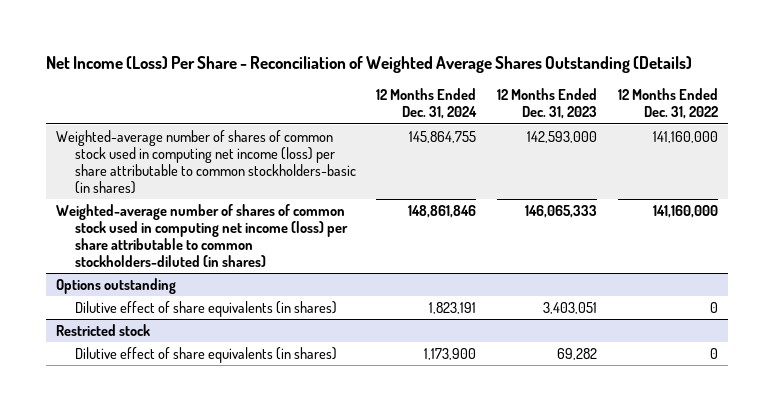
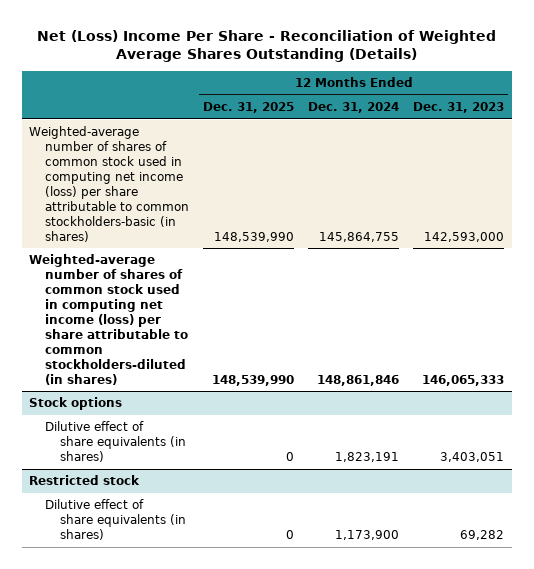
[46,55,693,73] Net Income (Loss) Per Share - Reconciliation of Weighted Average Shares Outstanding (Details) -> [36,29,496,63] Net (Loss) Income Per Share - Reconciliation of Weighted Average Shares Outstanding (Details)
[617,88,718,120] 12 Months Ended Dec. 31, 2022 -> none
none -> [203,102,295,114] Dec. 31, 2025
[56,278,177,295] Options outstanding -> [29,397,123,411] Stock options

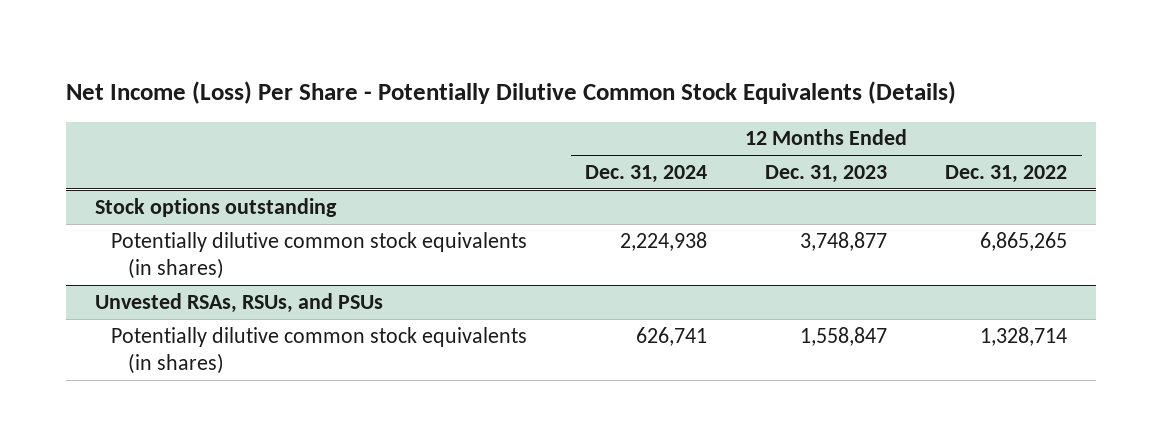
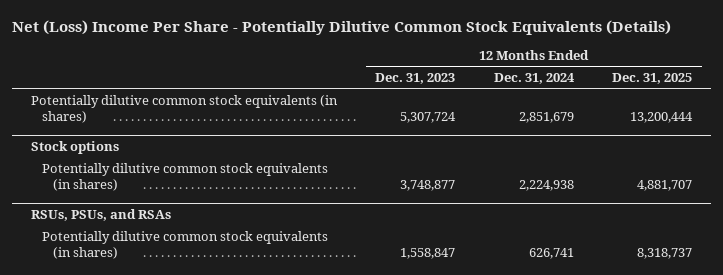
[66,80,957,104] Net Income (Loss) Per Share - Potentially Dilutive Common Stock Equivalents (Details) -> [11,19,671,35] Net (Loss) Income Per Share - Potentially Dilutive Common Stock Equivalents (Details)
[945,165,1068,184] Dec. 31, 2022 -> none
none -> [611,72,692,84] Dec. 31, 2025
none -> [30,94,338,123] Potentially dilutive common stock equivalents (in shares)
[95,197,338,217] Stock options outstanding -> [30,140,119,154] Stock options
[95,292,384,313] Unvested RSAs, RSUs, and PSUs -> [30,208,171,221] RSUs, PSUs, and RSAs

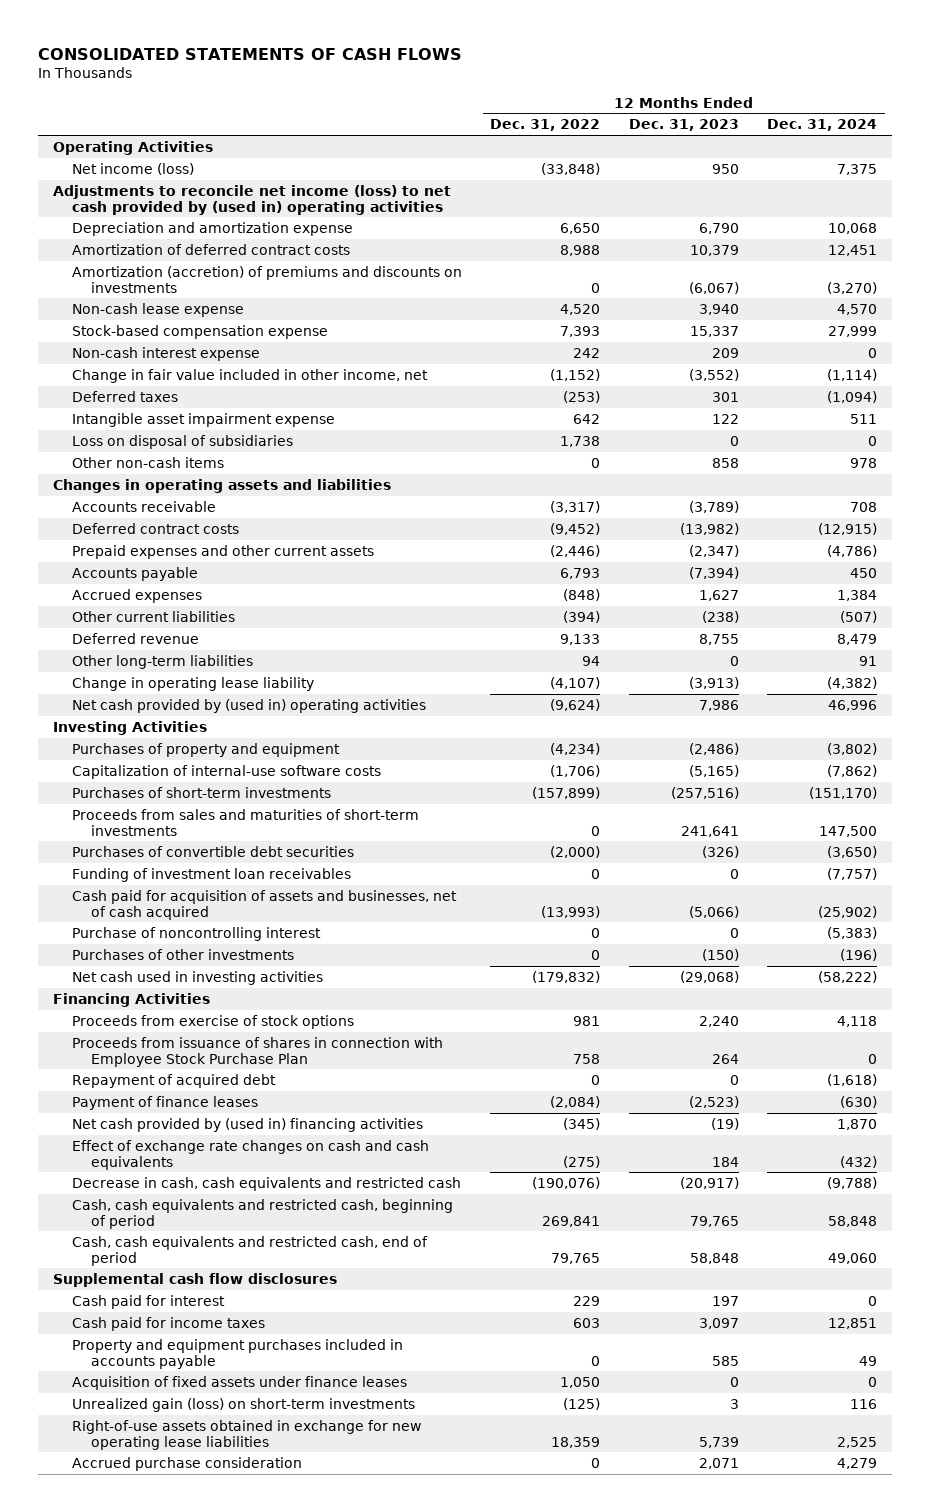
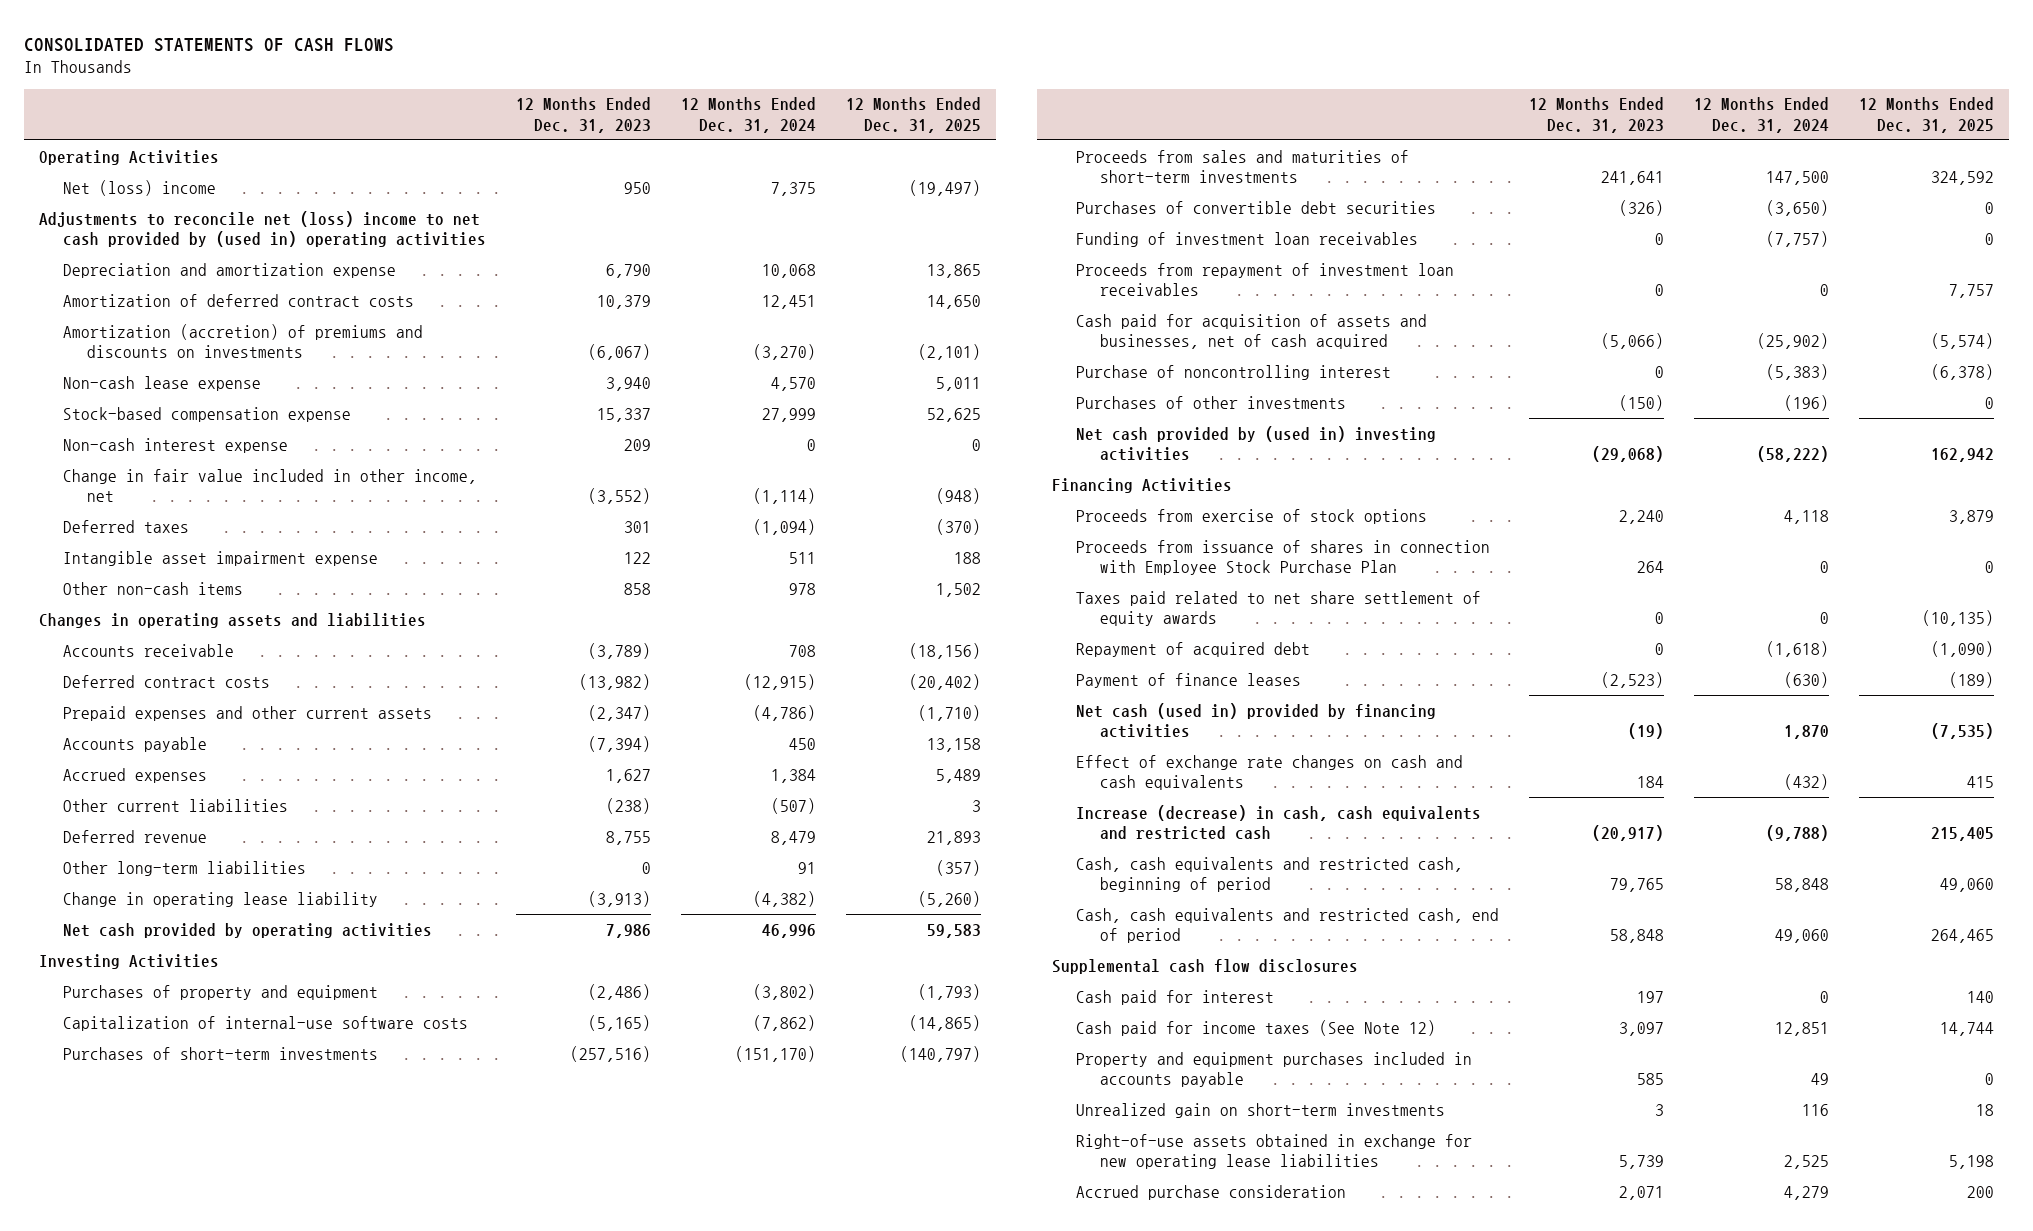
[490,119,601,132] Dec. 31, 2022 -> none
none -> [845,97,981,133] 12 Months Ended Dec. 31, 2025
[71,162,194,175] Net income (loss) -> [62,179,216,196] Net (loss) income
[52,184,451,215] Adjustments to reconcile net income (loss) to net cash provided by (used in) operating activities -> [38,210,486,248] Adjustments to reconcile net (loss) income to net cash provided by (used in) operating activities
[71,434,293,449] Loss on disposal of subsidiaries -> none
[71,698,426,713] Net cash provided by (used in) operating activities -> [62,922,432,938] Net cash provided by operating activities
none -> [1076,262,1455,297] Proceeds from repayment of investment loan receivables
[71,970,323,985] Net cash used in investing activities -> [1076,425,1437,462] Net cash provided by (used in) investing activities
none -> [1076,590,1482,627] Taxes paid related to net share settlement of equity awards
[71,1117,423,1132] Net cash provided by (used in) financing activities -> [1076,702,1437,739] Net cash (used in) provided by financing activities
[71,1176,461,1191] Decrease in cash, cash equivalents and restricted cash -> [1076,804,1482,841] Increase (decrease) in cash, cash equivalents and restricted cash
[71,1316,265,1331] Cash paid for income taxes -> [1076,1019,1437,1036] Cash paid for income taxes (See Note 12)
[71,1375,407,1390] Acquisition of fixed assets under finance leases -> none
[71,1397,415,1412] Unrealized gain (loss) on short-term investments -> [1076,1102,1446,1118] Unrealized gain on short-term investments

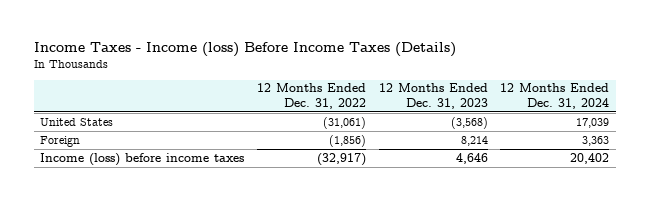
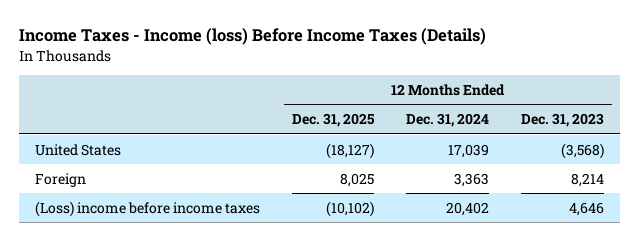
[257,83,367,110] 12 Months Ended Dec. 31, 2022 -> none
none -> [292,112,376,127] Dec. 31, 2025
[40,152,245,166] Income (loss) before income taxes -> [35,200,261,217] (Loss) income before income taxes

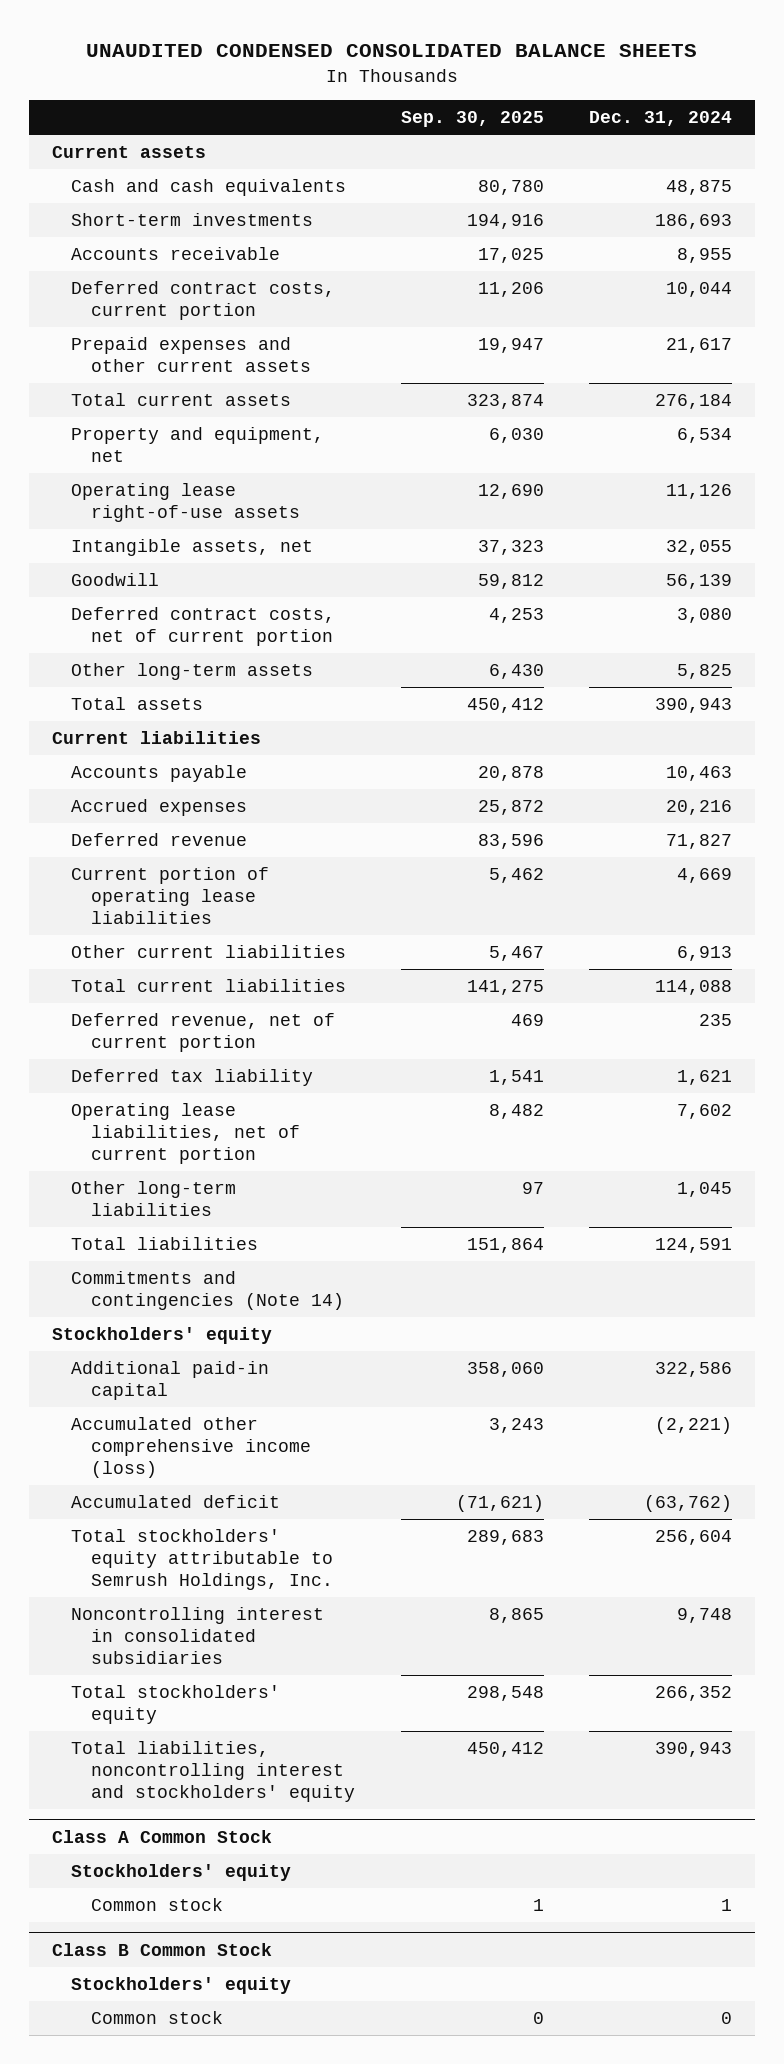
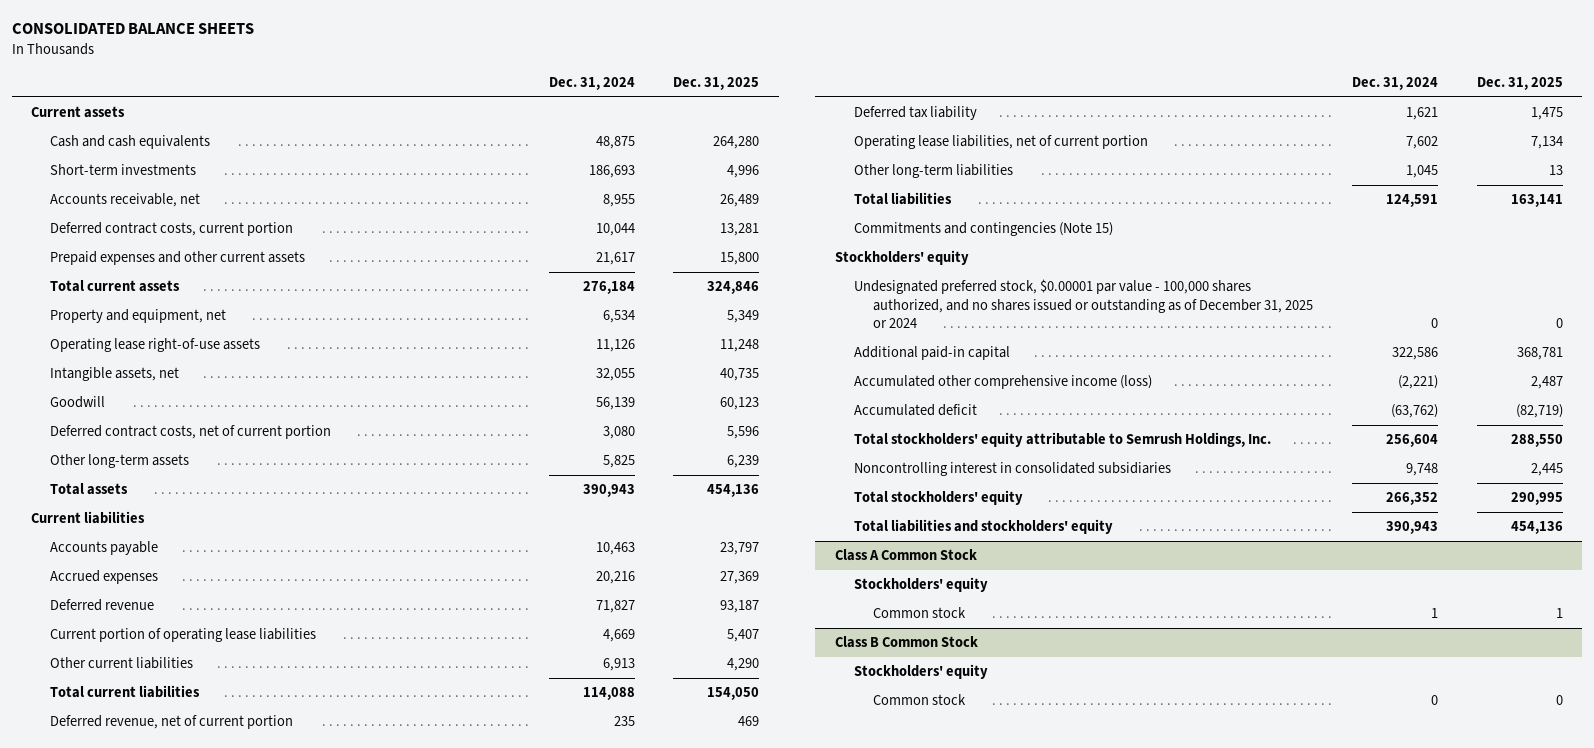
[86,44,698,58] UNAUDITED CONDENSED CONSOLIDATED BALANCE SHEETS -> [11,23,254,35] CONSOLIDATED BALANCE SHEETS
[400,111,544,128] Sep. 30, 2025 -> none
none -> [673,77,760,91] Dec. 31, 2025
[71,247,281,261] Accounts receivable -> [50,193,201,208] Accounts receivable, net
[71,1271,344,1310] Commitments and contingencies (Note 14) -> [853,222,1113,237] Commitments and contingencies (Note 15)
none -> [853,279,1313,329] Undesignated preferred stock, $0.00001 par value - 100,000 shares authorized, and no shares issued or outstanding as of December 31, 2025 or 2024
[71,1741,355,1802] Total liabilities, noncontrolling interest and stockholders' equity -> [853,519,1113,535] Total liabilities and stockholders' equity

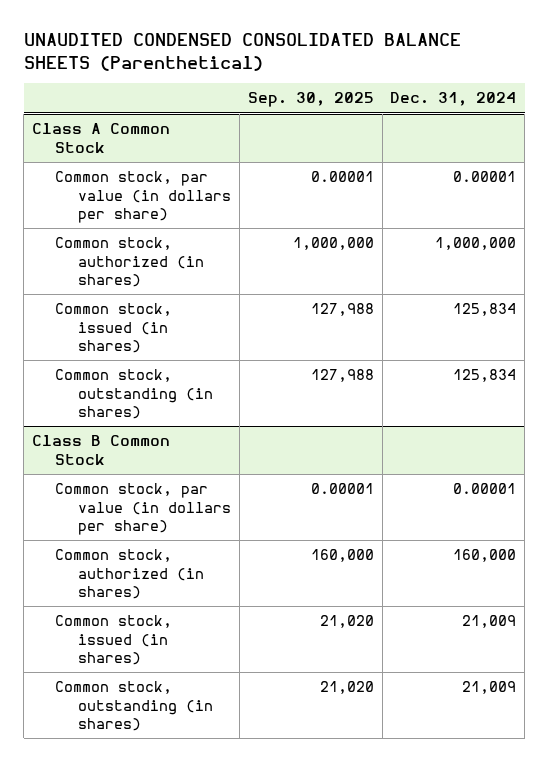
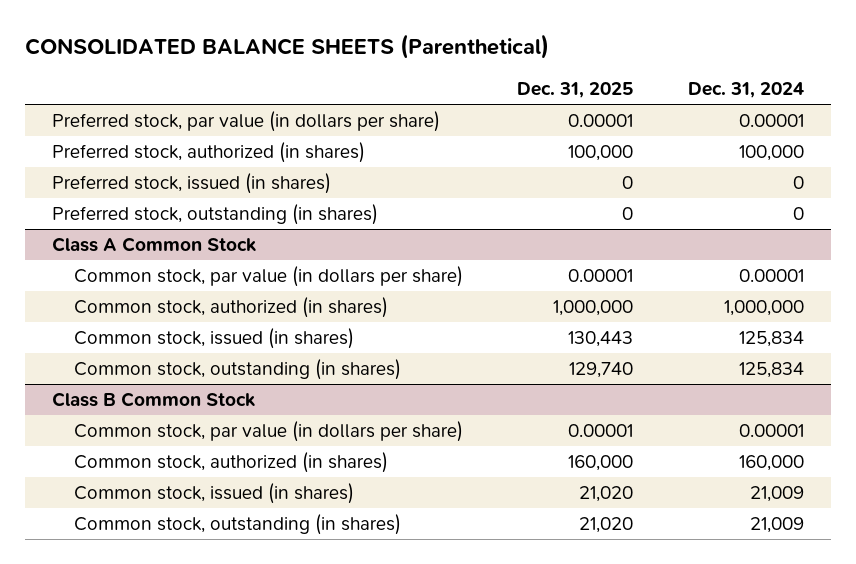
[23,33,461,71] UNAUDITED CONDENSED CONSOLIDATED BALANCE SHEETS (Parenthetical) -> [24,34,549,60] CONSOLIDATED BALANCE SHEETS (Parenthetical)
[247,92,374,108] Sep. 30, 2025 -> none
none -> [517,82,634,99] Dec. 31, 2025
none -> [51,110,440,132] Preferred stock, par value (in dollars per share)
none -> [51,141,365,163] Preferred stock, authorized (in shares)
none -> [51,172,331,194] Preferred stock, issued (in shares)
none -> [51,203,378,225] Preferred stock, outstanding (in shares)

